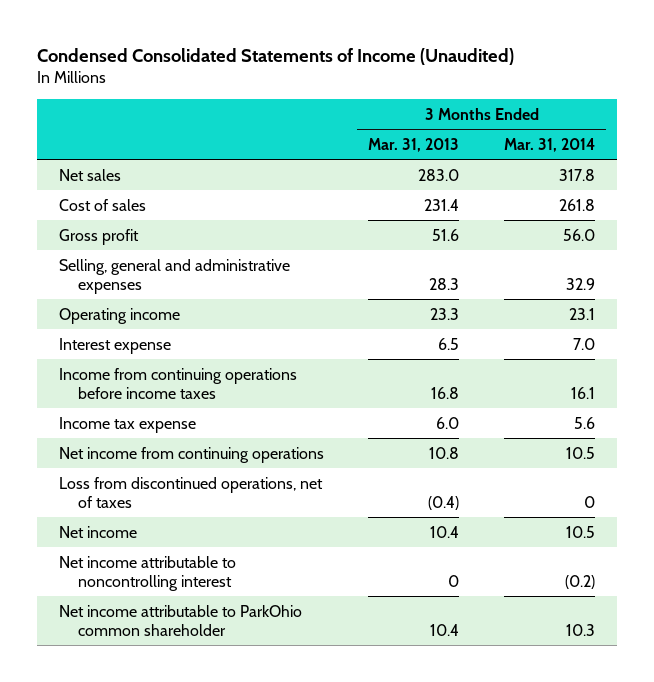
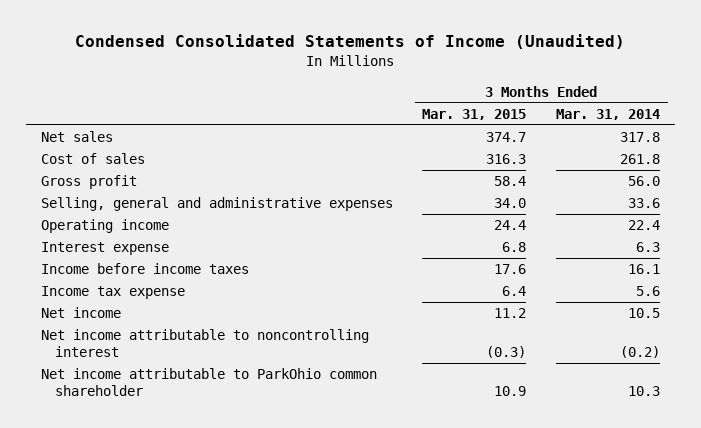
[368,137,460,152] Mar. 31, 2013 -> none
none -> [422,108,527,120] Mar. 31, 2015
[565,278,595,291] 32.9 -> [628,198,661,209] 33.6
[568,307,595,320] 23.1 -> [628,220,661,231] 22.4
[572,337,595,350] 7.0 -> [636,242,661,253] 6.3
[58,367,297,400] Income from continuing operations before income taxes -> [40,263,249,275] Income before income taxes
[58,446,324,463] Net income from continuing operations -> none
[58,476,323,509] Loss from discontinued operations, net of taxes -> none

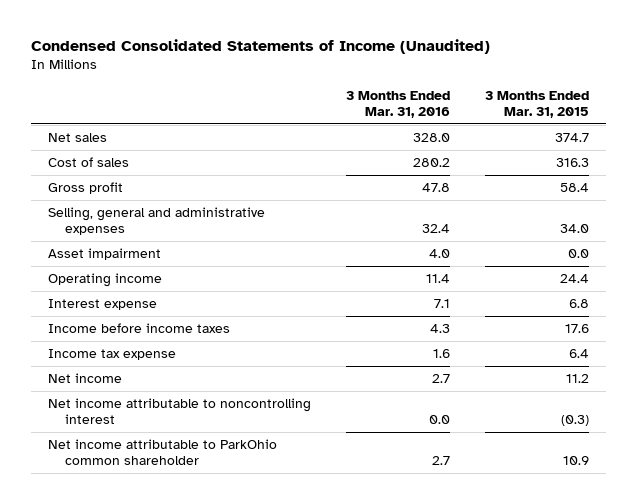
[556,108,661,120] Mar. 31, 2014 -> none
none -> [345,90,450,118] 3 Months Ended Mar. 31, 2016
none -> [48,248,162,261] Asset impairment

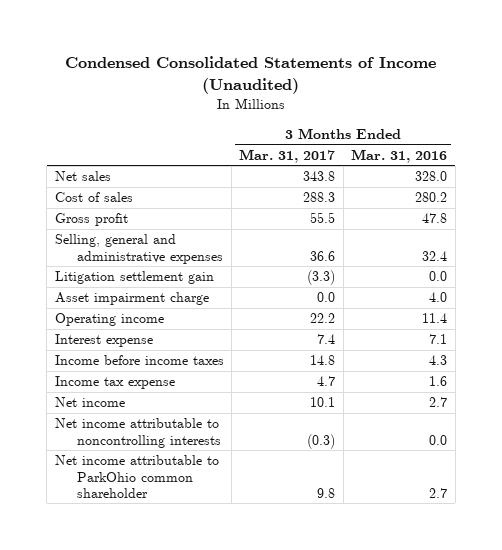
[484,90,589,118] 3 Months Ended Mar. 31, 2015 -> none
none -> [239,148,336,163] Mar. 31, 2017
none -> [54,271,214,285] Litigation settlement gain
[48,248,162,261] Asset impairment -> [54,292,209,306] Asset impairment charge
[48,398,312,425] Net income attributable to noncontrolling interest -> [54,418,221,448] Net income attributable to noncontrolling interests

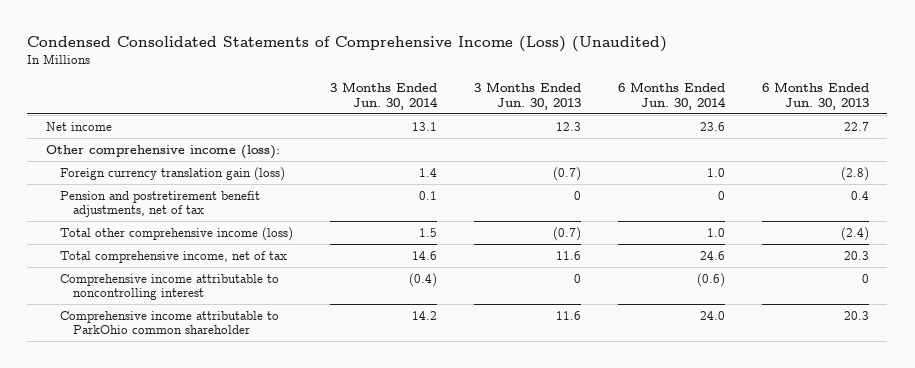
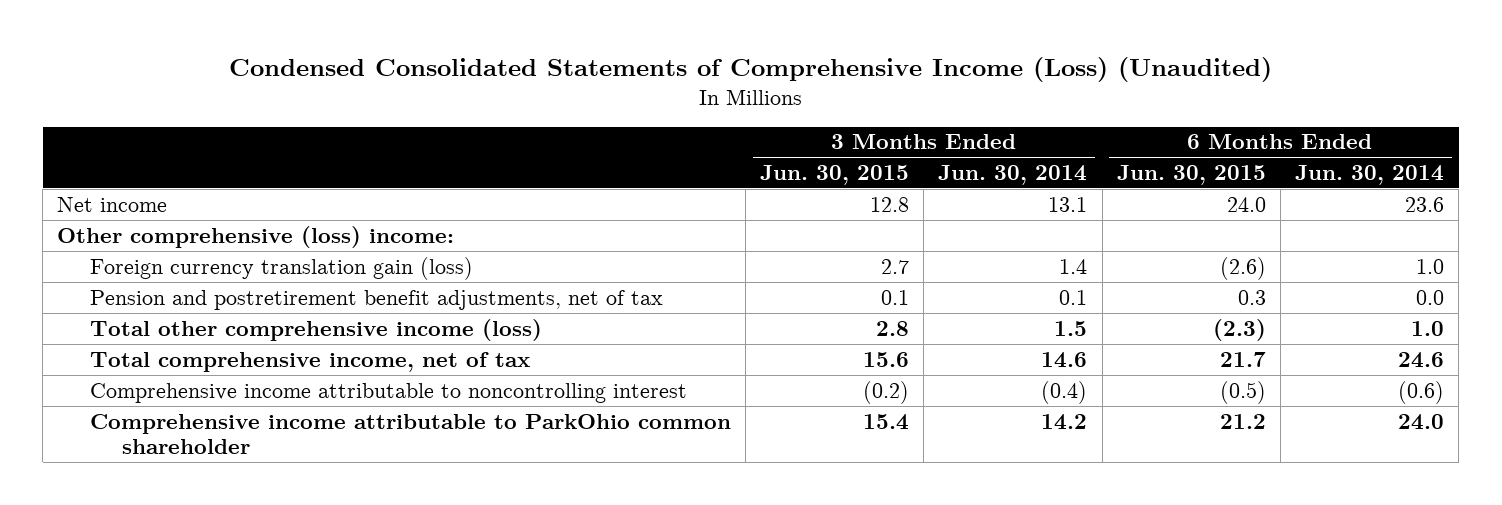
[473,81,581,110] 3 Months Ended Jun. 30, 2013 -> none
[761,81,869,110] 6 Months Ended Jun. 30, 2013 -> none
none -> [759,165,909,186] Jun. 30, 2015
none -> [1116,165,1266,186] Jun. 30, 2015
[45,144,280,159] Other comprehensive income (loss): -> [57,225,455,248] Other comprehensive (loss) income:
[717,190,725,200] 0 -> [1416,289,1445,305] 0.0

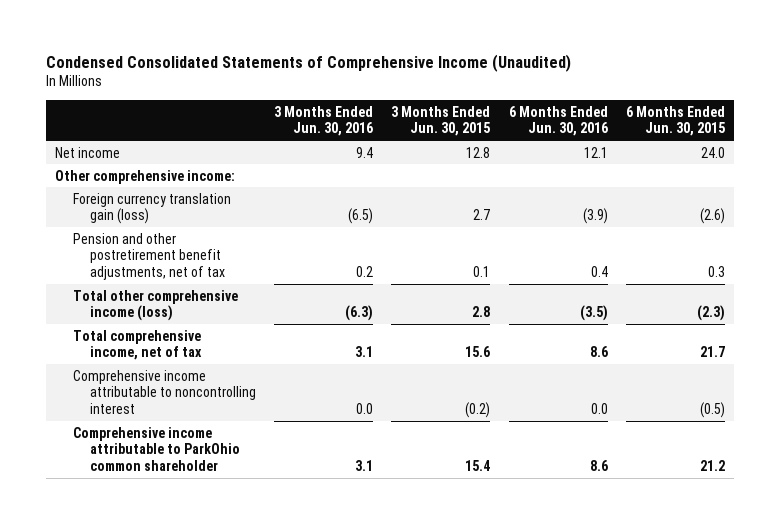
[228,57,1272,83] Condensed Consolidated Statements of Comprehensive Income (Loss) (Unaudited) -> [46,53,572,72] Condensed Consolidated Statements of Comprehensive Income (Unaudited)
[938,165,1088,186] Jun. 30, 2014 -> none
[1295,165,1445,186] Jun. 30, 2014 -> none
none -> [274,105,374,137] 3 Months Ended Jun. 30, 2016
none -> [508,105,608,137] 6 Months Ended Jun. 30, 2016
[57,225,455,248] Other comprehensive (loss) income: -> [55,169,236,184] Other comprehensive income:
[89,289,663,310] Pension and postretirement benefit adjustments, net of tax -> [72,232,225,280] Pension and other postretirement benefit adjustments, net of tax

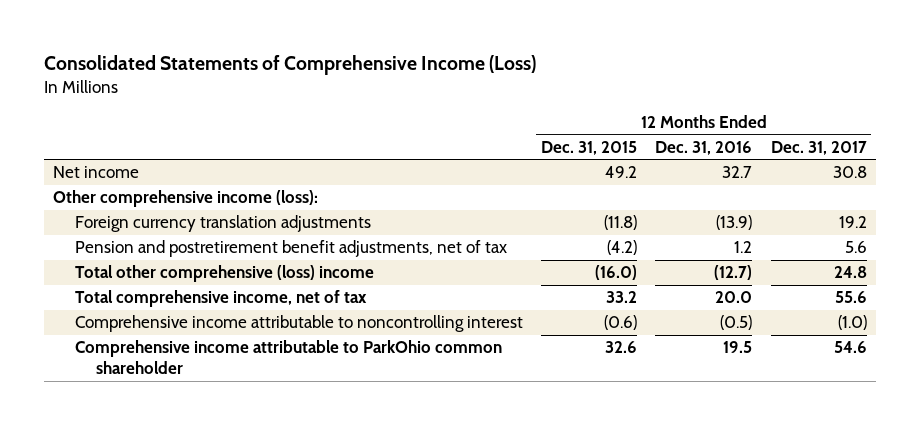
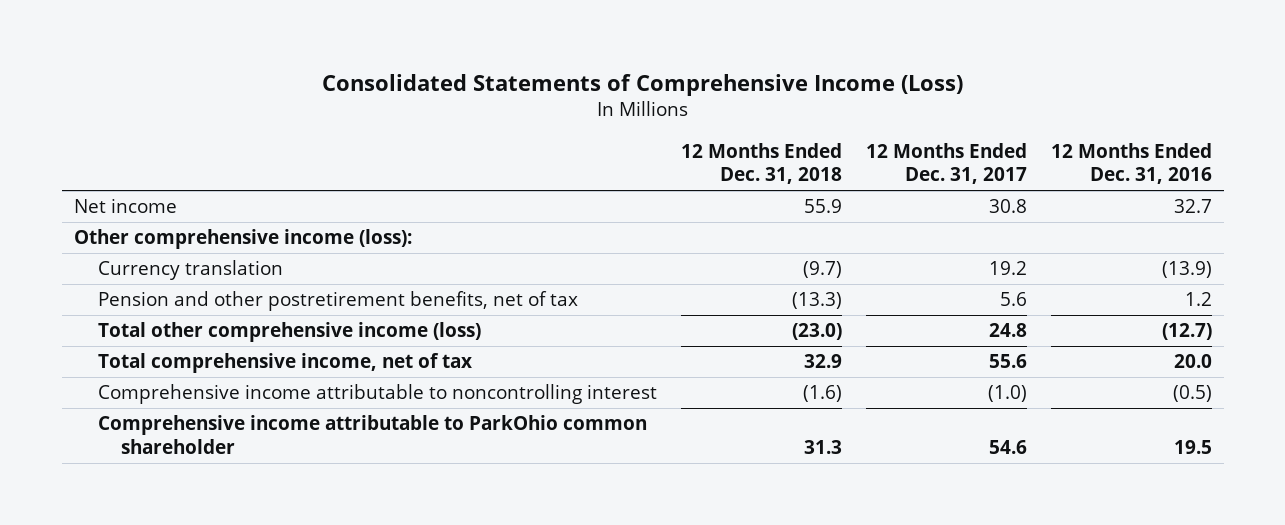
[540,140,637,155] Dec. 31, 2015 -> none
none -> [680,142,842,185] 12 Months Ended Dec. 31, 2018
[74,215,371,233] Foreign currency translation adjustments -> [97,260,283,281] Currency translation
[74,240,507,258] Pension and postretirement benefit adjustments, net of tax -> [97,291,578,312] Pension and other postretirement benefits, net of tax
[74,265,374,283] Total other comprehensive (loss) income -> [97,322,481,343] Total other comprehensive income (loss)

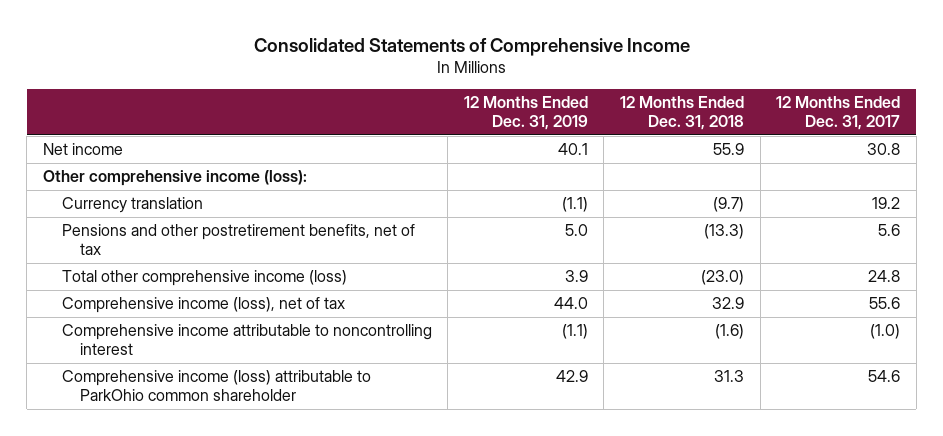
[321,73,963,96] Consolidated Statements of Comprehensive Income (Loss) -> [253,37,690,56] Consolidated Statements of Comprehensive Income
[1050,142,1212,185] 12 Months Ended Dec. 31, 2016 -> none
none -> [463,96,588,130] 12 Months Ended Dec. 31, 2019
[97,291,578,312] Pension and other postretirement benefits, net of tax -> [61,224,415,255] Pensions and other postretirement benefits, net of tax
[97,353,472,374] Total comprehensive income, net of tax -> [61,297,345,314] Comprehensive income (loss), net of tax
[97,415,647,455] Comprehensive income attributable to ParkOhio common shareholder -> [61,370,371,401] Comprehensive income (loss) attributable to ParkOhio common shareholder

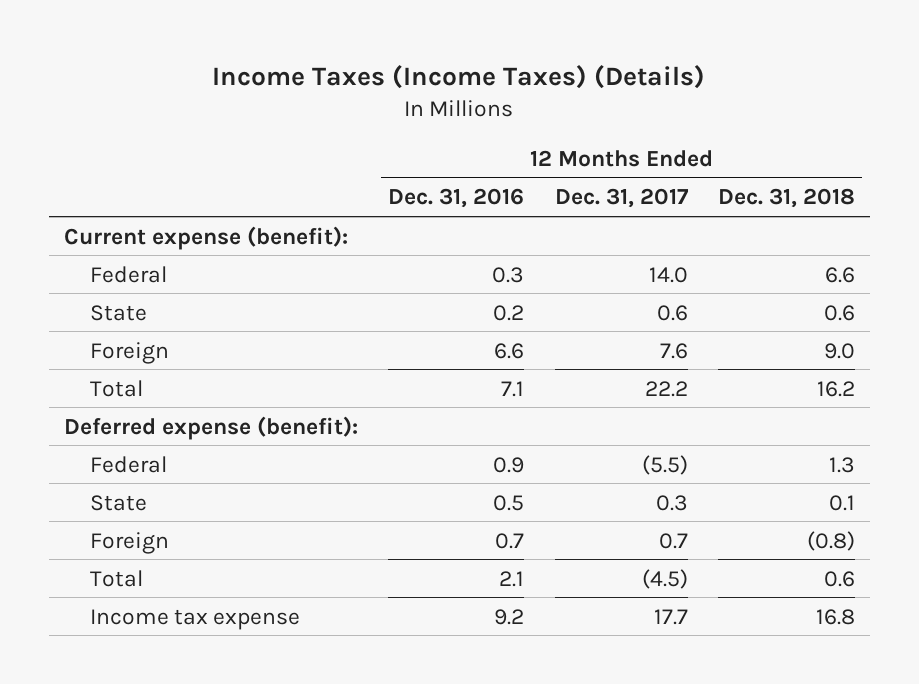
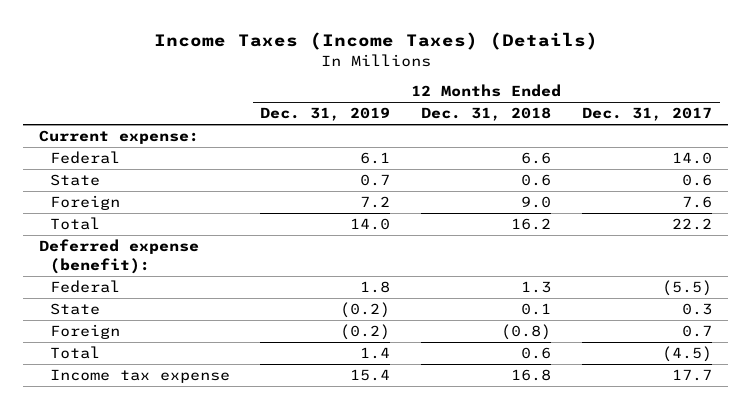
[388,188,525,209] Dec. 31, 2016 -> none
none -> [260,107,391,122] Dec. 31, 2019
[64,225,349,250] Current expense (benefit): -> [38,130,199,145] Current expense:

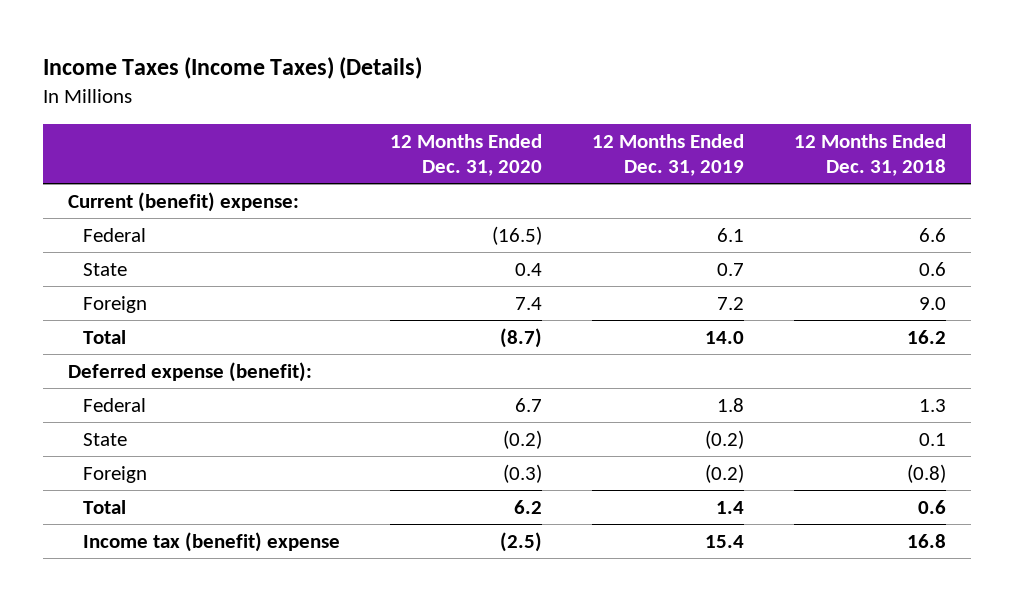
[582,107,713,122] Dec. 31, 2017 -> none
none -> [390,133,543,176] 12 Months Ended Dec. 31, 2020
[38,130,199,145] Current expense: -> [68,191,300,212] Current (benefit) expense:
[49,369,230,384] Income tax expense -> [83,531,341,552] Income tax (benefit) expense

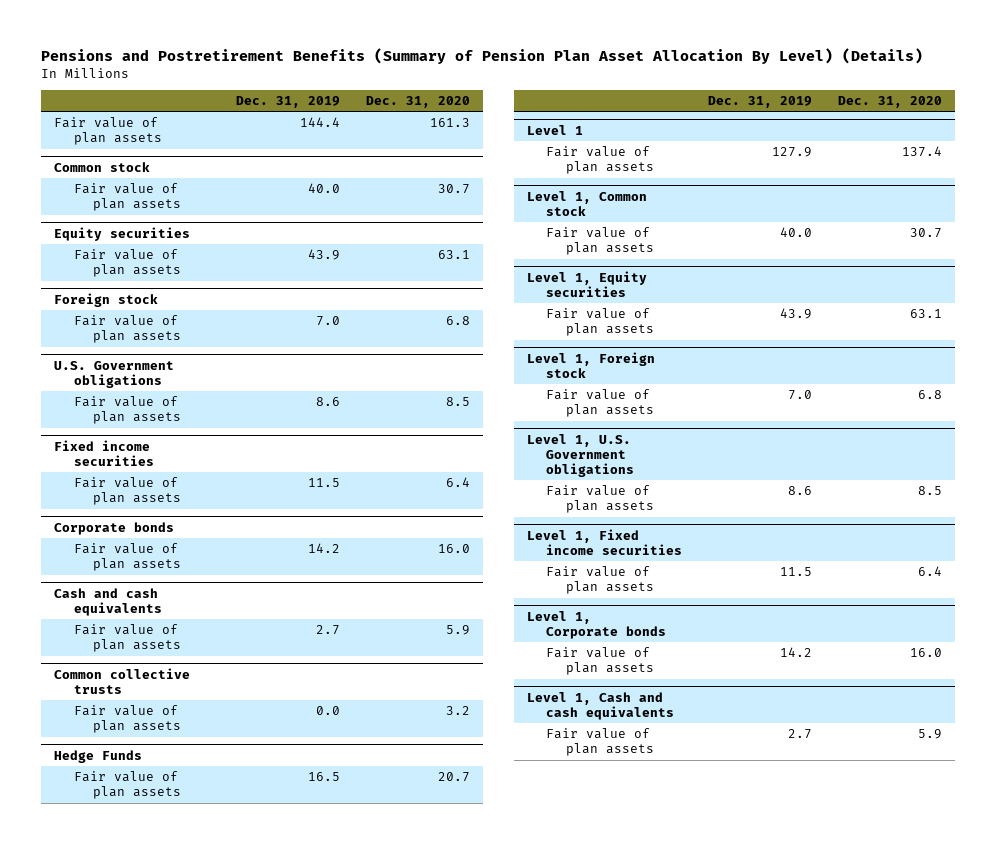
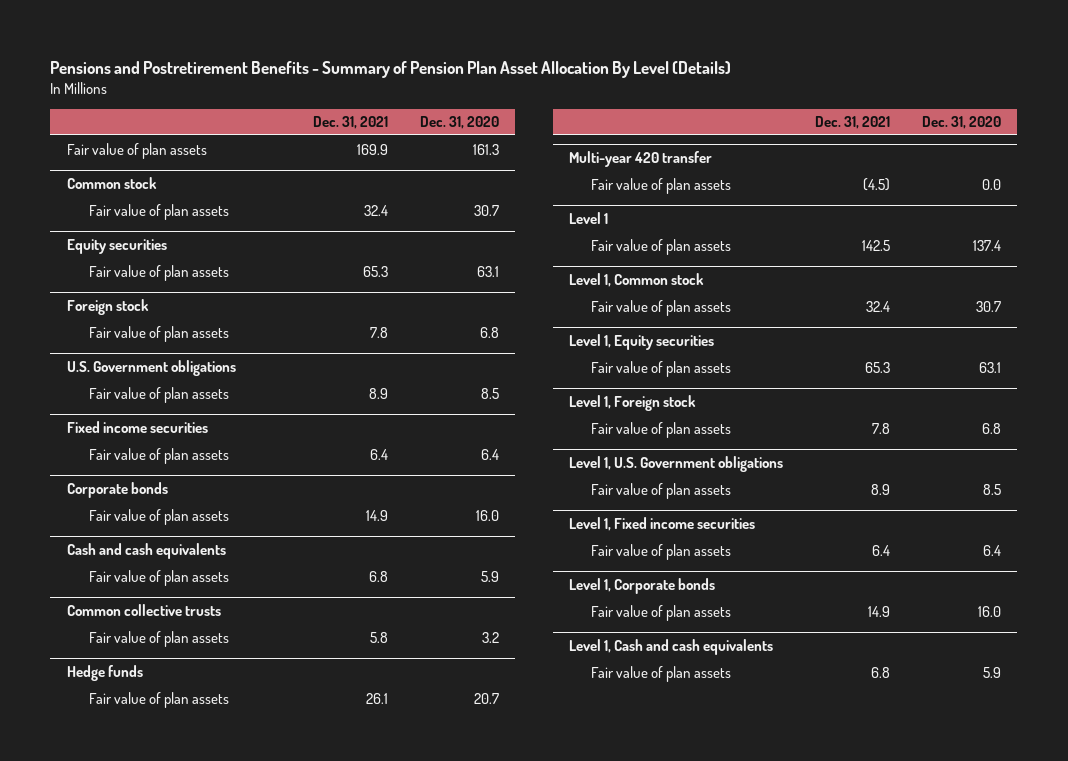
[41,47,924,64] Pensions and Postretirement Benefits (Summary of Pension Plan Asset Allocation By Level) (Details) -> [50,60,732,78] Pensions and Postretirement Benefits - Summary of Pension Plan Asset Allocation By Level (Details)
[235,95,340,108] Dec. 31, 2019 -> none
none -> [312,116,388,130] Dec. 31, 2021
[54,749,143,763] Hedge Funds -> [66,665,143,682] Hedge funds
none -> [568,151,712,168] Multi-year 420 transfer
none -> [591,177,732,194] Fair value of plan assets

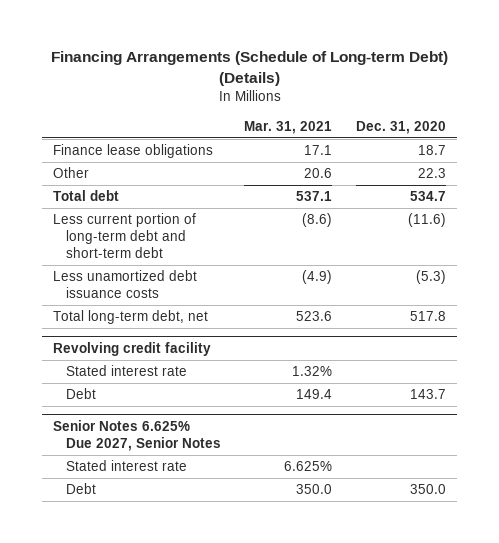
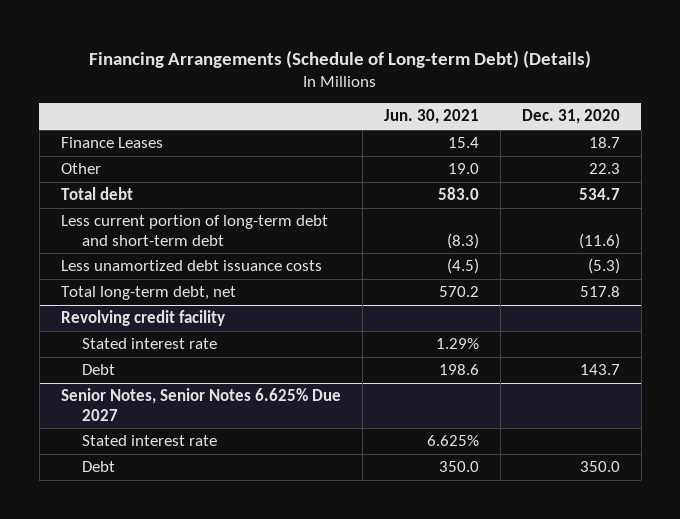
[244,120,333,134] Mar. 31, 2021 -> none
none -> [383,109,479,125] Jun. 30, 2021
[53,144,214,159] Finance lease obligations -> [60,137,163,149] Finance Leases
[53,419,221,451] Senior Notes 6.625% Due 2027, Senior Notes -> [60,388,341,421] Senior Notes, Senior Notes 6.625% Due 2027

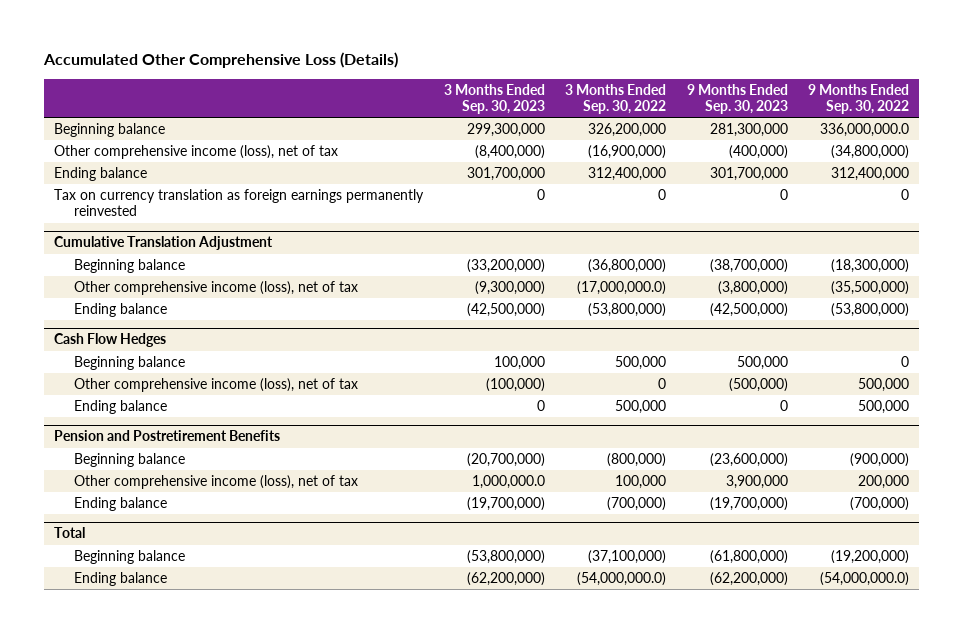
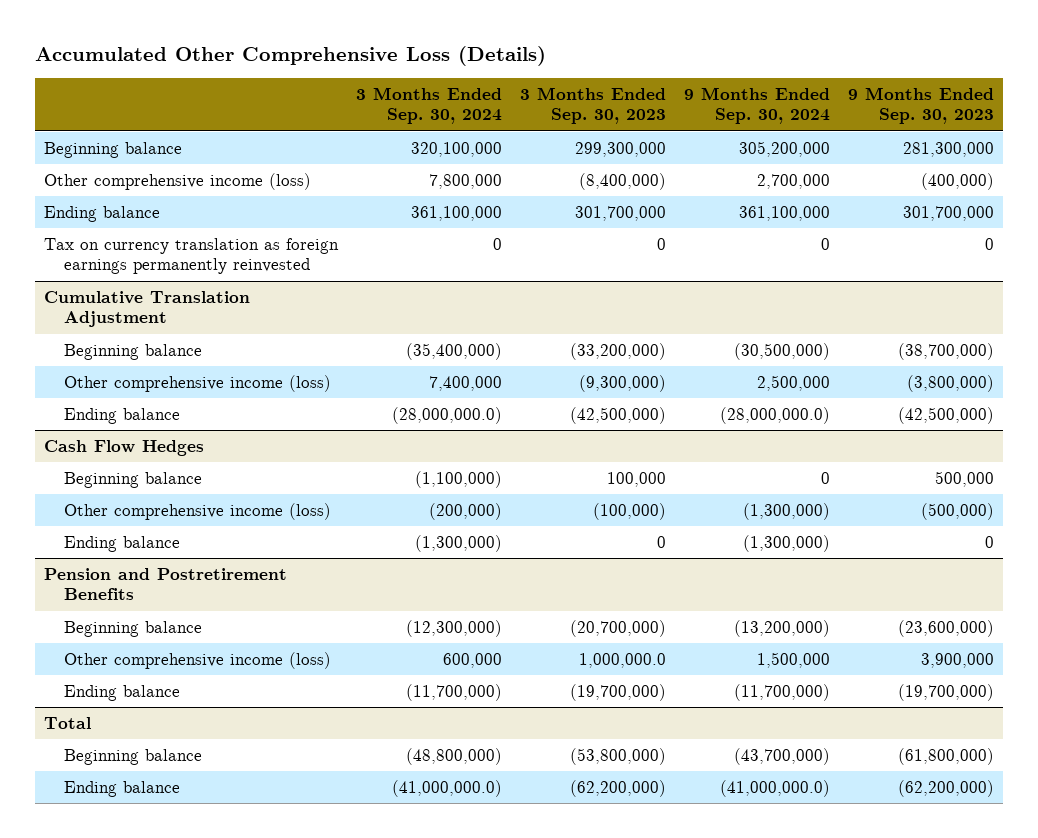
[565,83,667,114] 3 Months Ended Sep. 30, 2022 -> none
[808,83,910,114] 9 Months Ended Sep. 30, 2022 -> none
none -> [356,86,503,125] 3 Months Ended Sep. 30, 2024
none -> [683,86,830,125] 9 Months Ended Sep. 30, 2024
[54,145,339,160] Other comprehensive income (loss), net of tax -> [44,172,312,190] Other comprehensive income (loss)
[73,281,358,296] Other comprehensive income (loss), net of tax -> [63,374,331,392] Other comprehensive income (loss)
[73,378,358,393] Other comprehensive income (loss), net of tax -> [63,502,331,520] Other comprehensive income (loss)
[73,475,358,490] Other comprehensive income (loss), net of tax -> [63,651,331,669] Other comprehensive income (loss)

